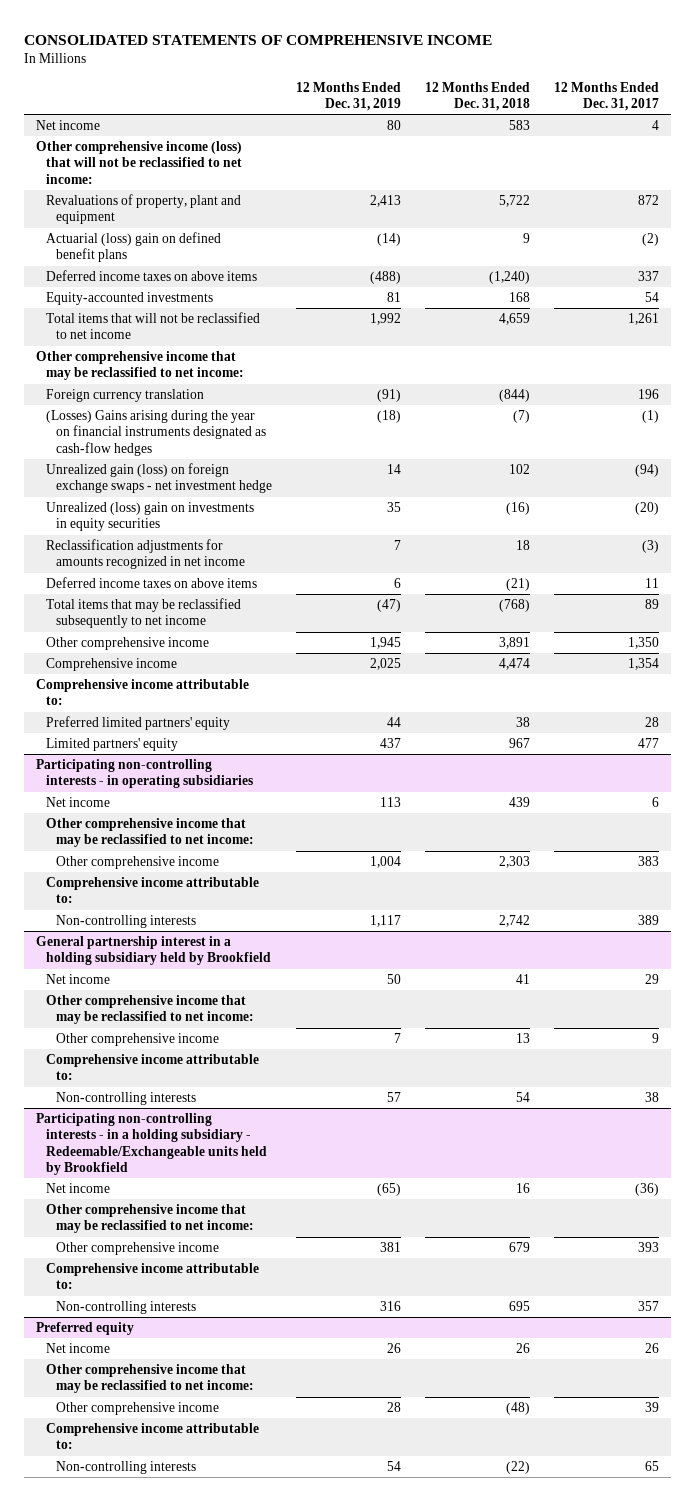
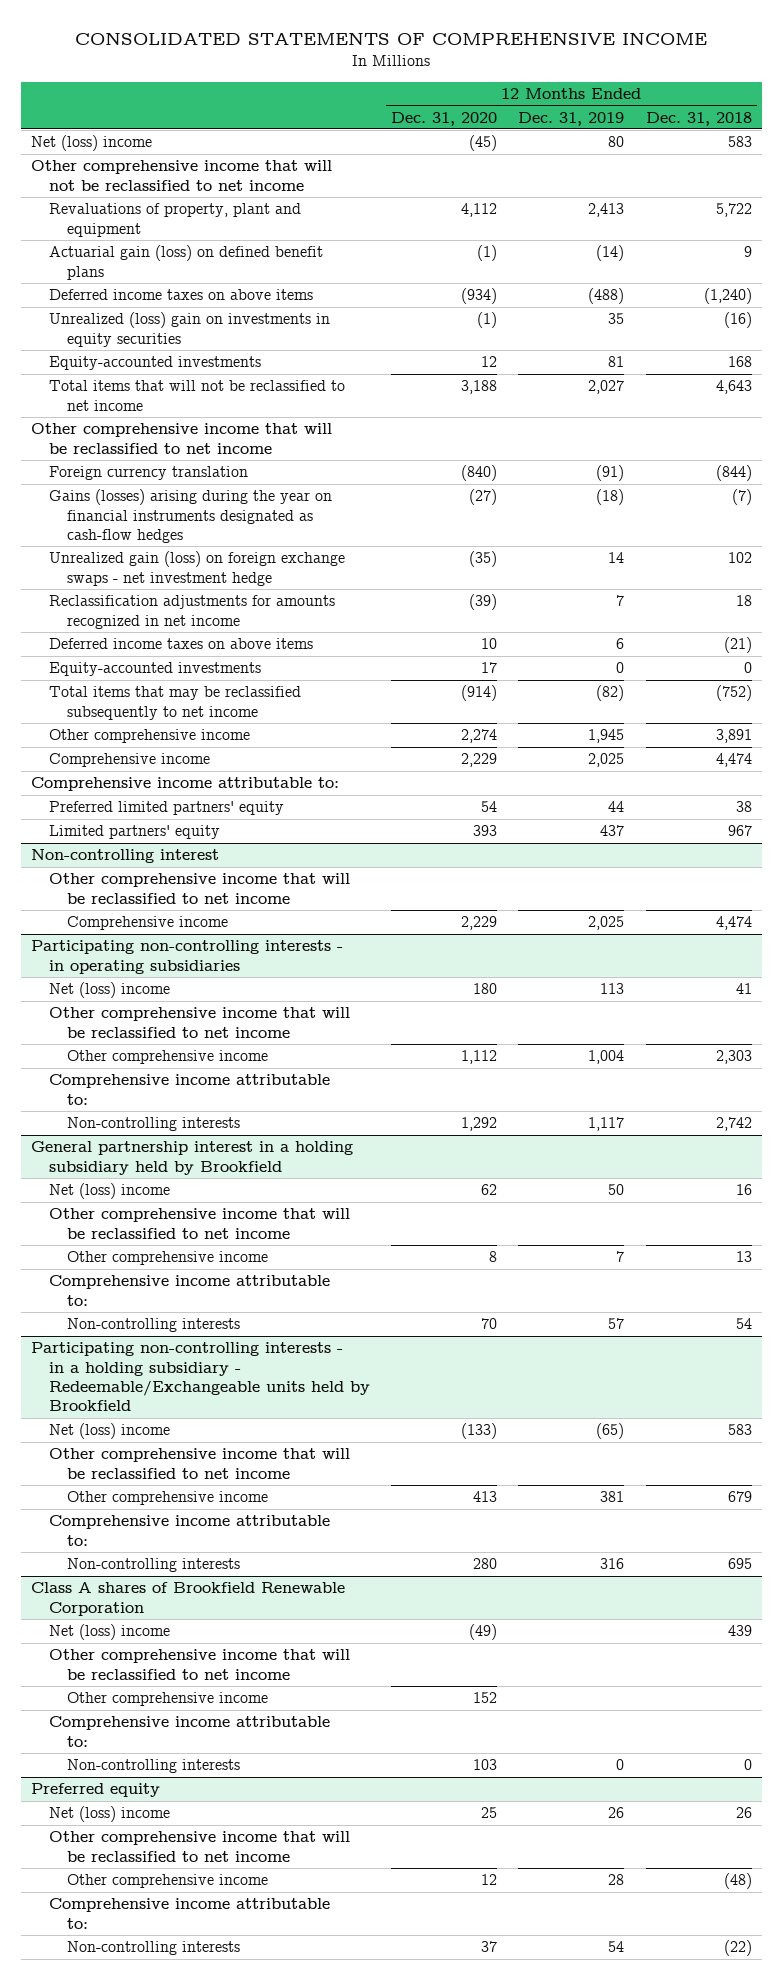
[553,81,659,111] 12 Months Ended Dec. 31, 2017 -> none
none -> [391,111,498,126] Dec. 31, 2020
[35,120,100,131] Net income -> [31,135,153,152] Net (loss) income
[35,141,242,184] Other comprehensive income (loss) that will not be reclassified to net income: -> [31,160,333,191] Other comprehensive income that will not be reclassified to net income
[45,232,221,263] Actuarial (loss) gain on defined benefit plans -> [49,245,324,280] Actuarial gain (loss) on defined benefit plans
[45,502,254,532] Unrealized (loss) gain on investments in equity securities -> [49,312,331,347] Unrealized (loss) gain on investments in equity securities
[369,313,401,326] 1,992 -> [588,380,625,395] 2,027
[498,313,530,326] 4,659 -> [715,380,752,395] 4,643
[35,351,244,381] Other comprehensive income that may be reclassified to net income: -> [31,423,333,454] Other comprehensive income that will be reclassified to net income
[45,410,266,456] (Losses) Gains arising during the year on financial instruments designated as cash-flow hedges -> [49,489,333,543] Gains (losses) arising during the year on financial instruments designated as cash-flow hedges
none -> [49,662,262,677] Equity-accounted investments
[376,599,401,613] (47) -> [596,685,625,702] (82)
[498,599,530,613] (768) -> [715,685,752,702] (752)
none -> [31,849,220,864] Non-controlling interest
none -> [49,873,351,904] Other comprehensive income that will be reclassified to net income
none -> [67,916,229,931] Comprehensive income
[45,797,110,808] Net income -> [49,982,171,999] Net (loss) income
[508,797,530,808] 439 -> [735,983,752,995] 41
[45,818,254,848] Other comprehensive income that may be reclassified to net income: -> [49,1007,351,1038] Other comprehensive income that will be reclassified to net income
[45,974,110,985] Net income -> [49,1183,171,1200] Net (loss) income
[515,974,530,985] 41 -> [735,1184,752,1196] 16
[45,995,254,1025] Other comprehensive income that may be reclassified to net income: -> [49,1208,351,1239] Other comprehensive income that will be reclassified to net income
[45,1183,110,1194] Net income -> [49,1423,171,1440] Net (loss) income
[515,1183,530,1194] 16 -> [727,1424,752,1436] 583
[45,1204,254,1234] Other comprehensive income that may be reclassified to net income: -> [49,1448,351,1479] Other comprehensive income that will be reclassified to net income
none -> [31,1582,346,1616] Class A shares of Brookfield Renewable Corporation
none -> [49,1624,171,1641] Net (loss) income
none -> [49,1649,351,1680] Other comprehensive income that will be reclassified to net income
none -> [67,1692,269,1707] Other comprehensive income
none -> [49,1716,331,1747] Comprehensive income attributable to:
none -> [67,1759,241,1774] Non-controlling interests
[45,1343,110,1354] Net income -> [49,1806,171,1823] Net (loss) income
[45,1364,254,1394] Other comprehensive income that may be reclassified to net income: -> [49,1831,351,1862] Other comprehensive income that will be reclassified to net income

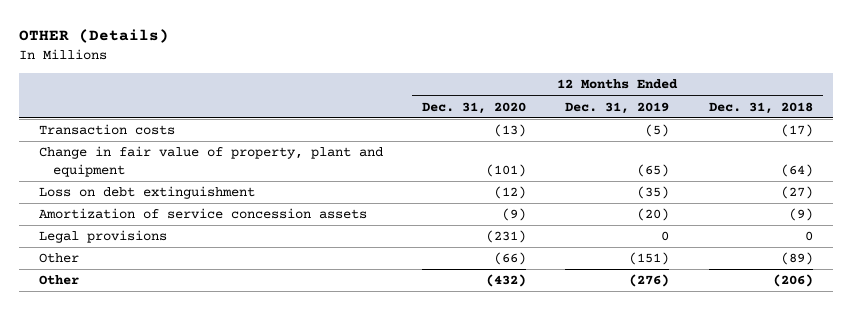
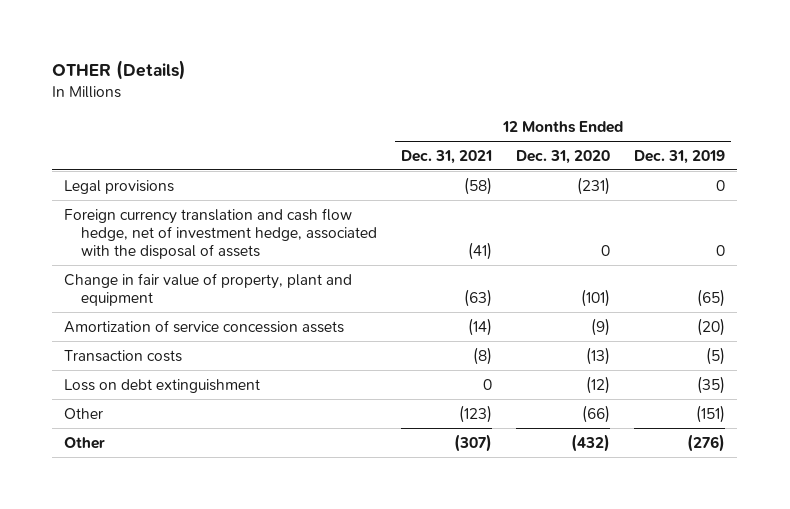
[708,101,813,114] Dec. 31, 2018 -> none
none -> [400,149,492,164] Dec. 31, 2021
[38,230,167,244] Legal provisions -> [64,179,175,194] Legal provisions
none -> [64,207,377,259] Foreign currency translation and cash flow hedge, net of investment hedge, associated with the disposal of assets
[38,124,175,136] Transaction costs -> [64,349,183,362] Transaction costs
[38,186,255,200] Loss on debt extinguishment -> [64,378,261,393] Loss on debt extinguishment

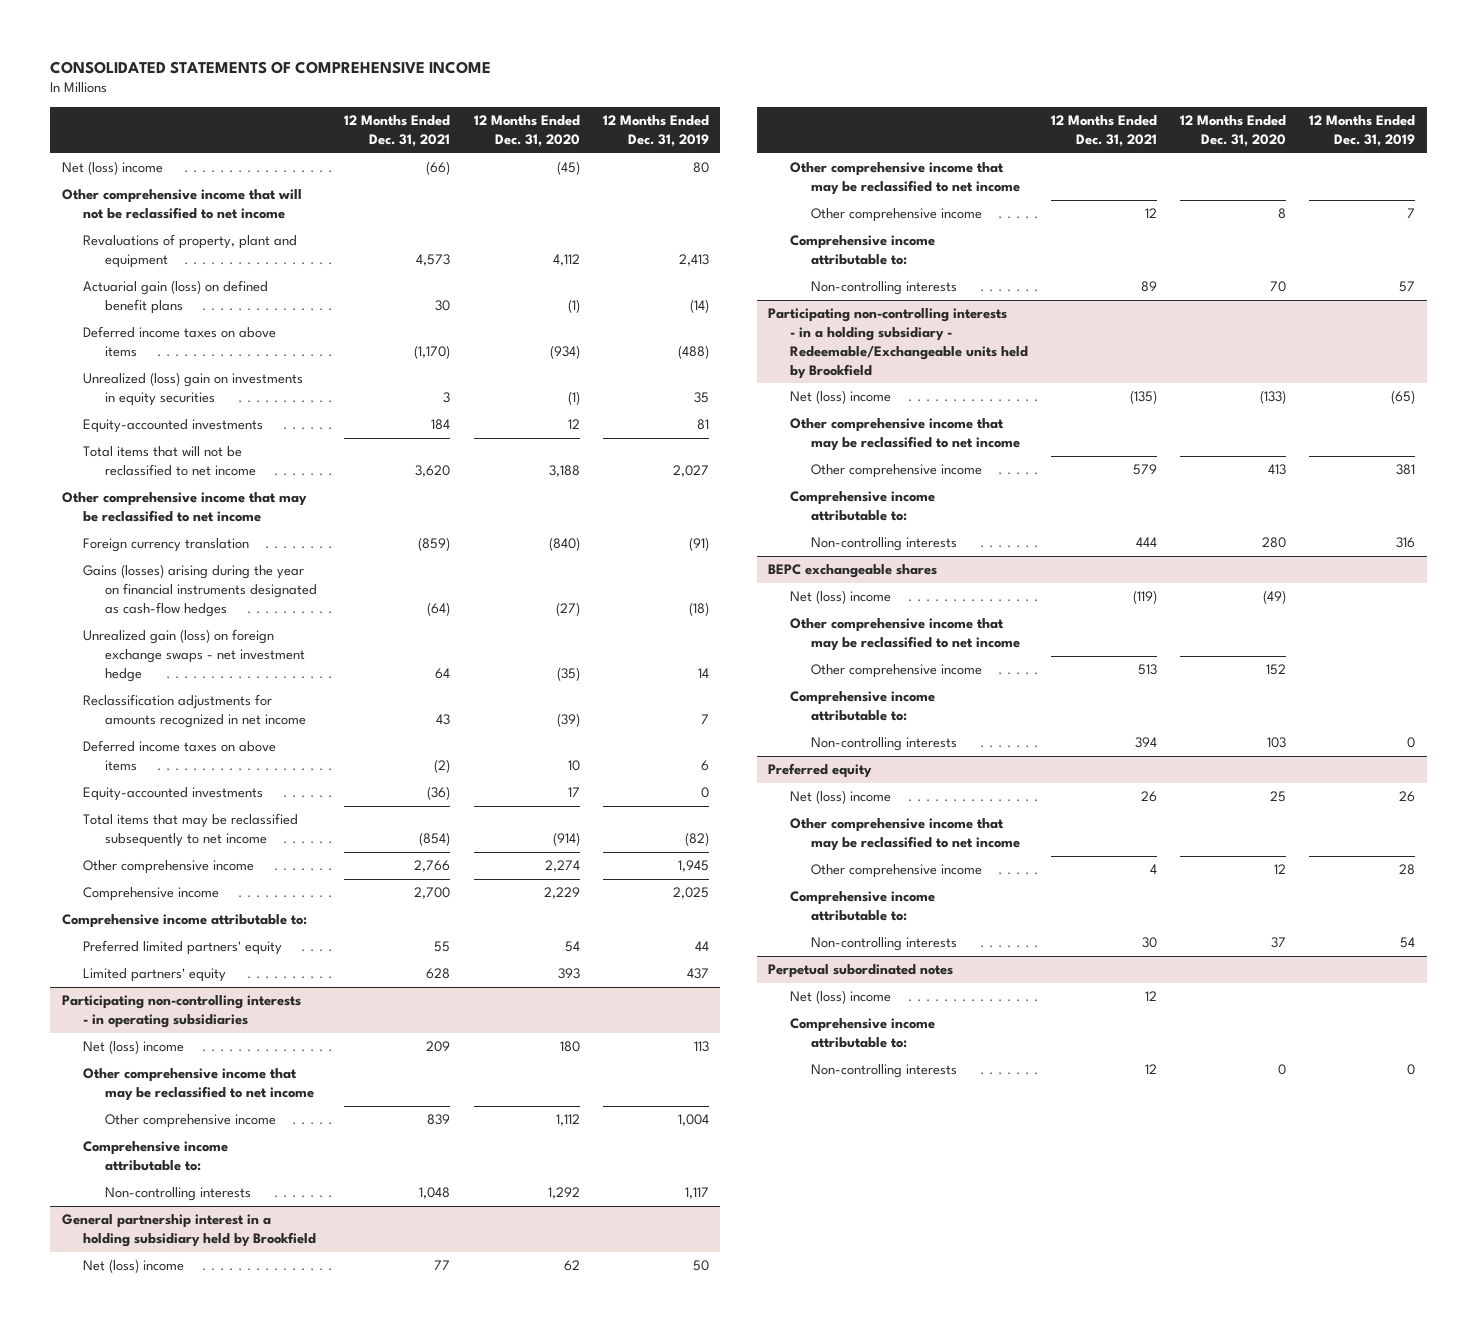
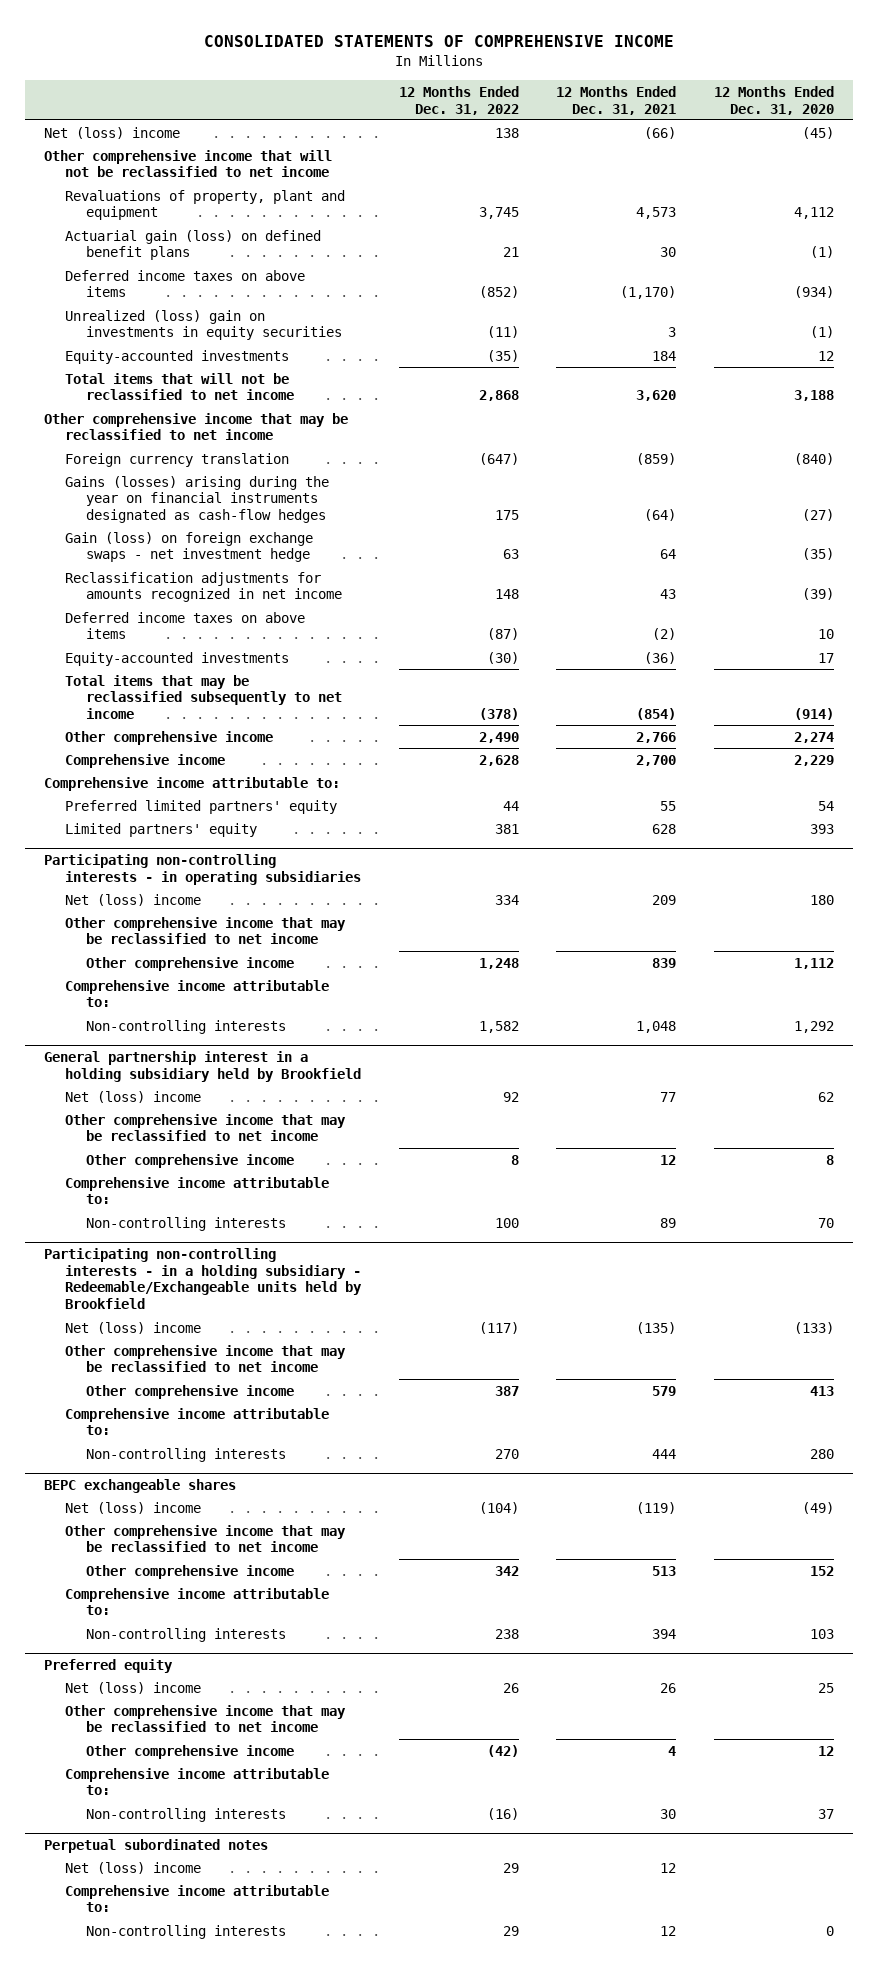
[602,115,709,148] 12 Months Ended Dec. 31, 2019 -> none
none -> [398,85,519,115] 12 Months Ended Dec. 31, 2022
[83,629,305,682] Unrealized gain (loss) on foreign exchange swaps - net investment hedge -> [64,531,313,563] Gain (loss) on foreign exchange swaps - net investment hedge

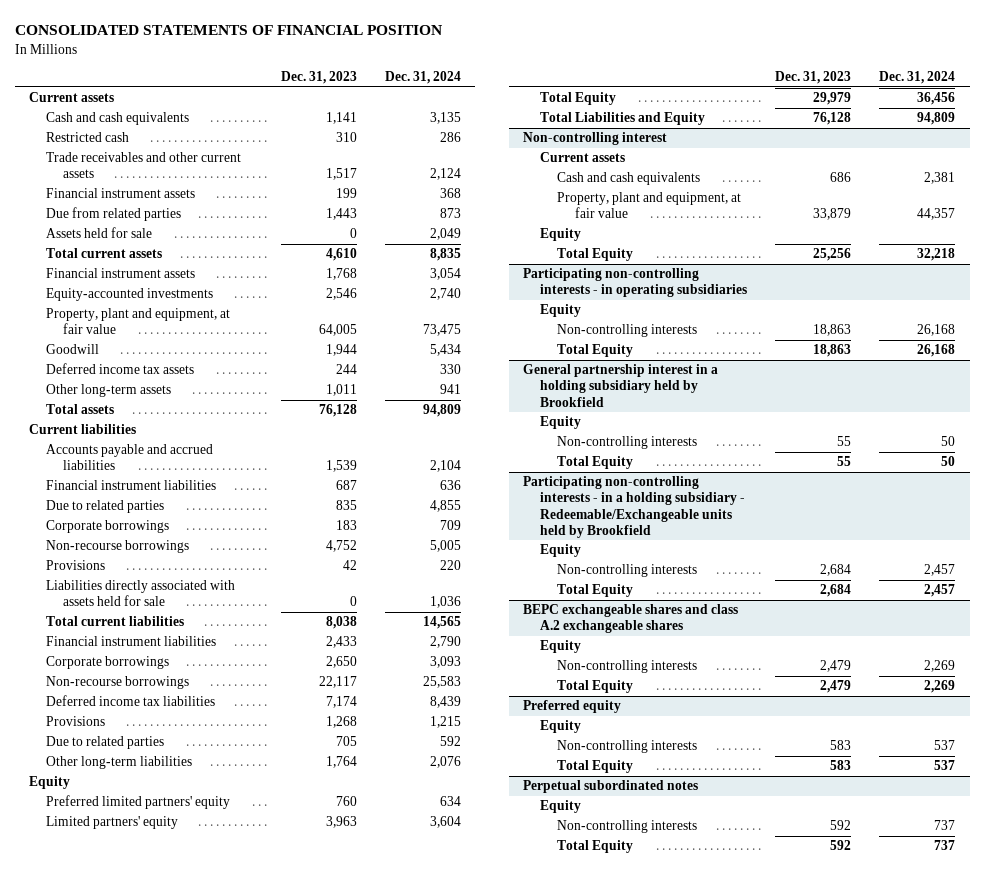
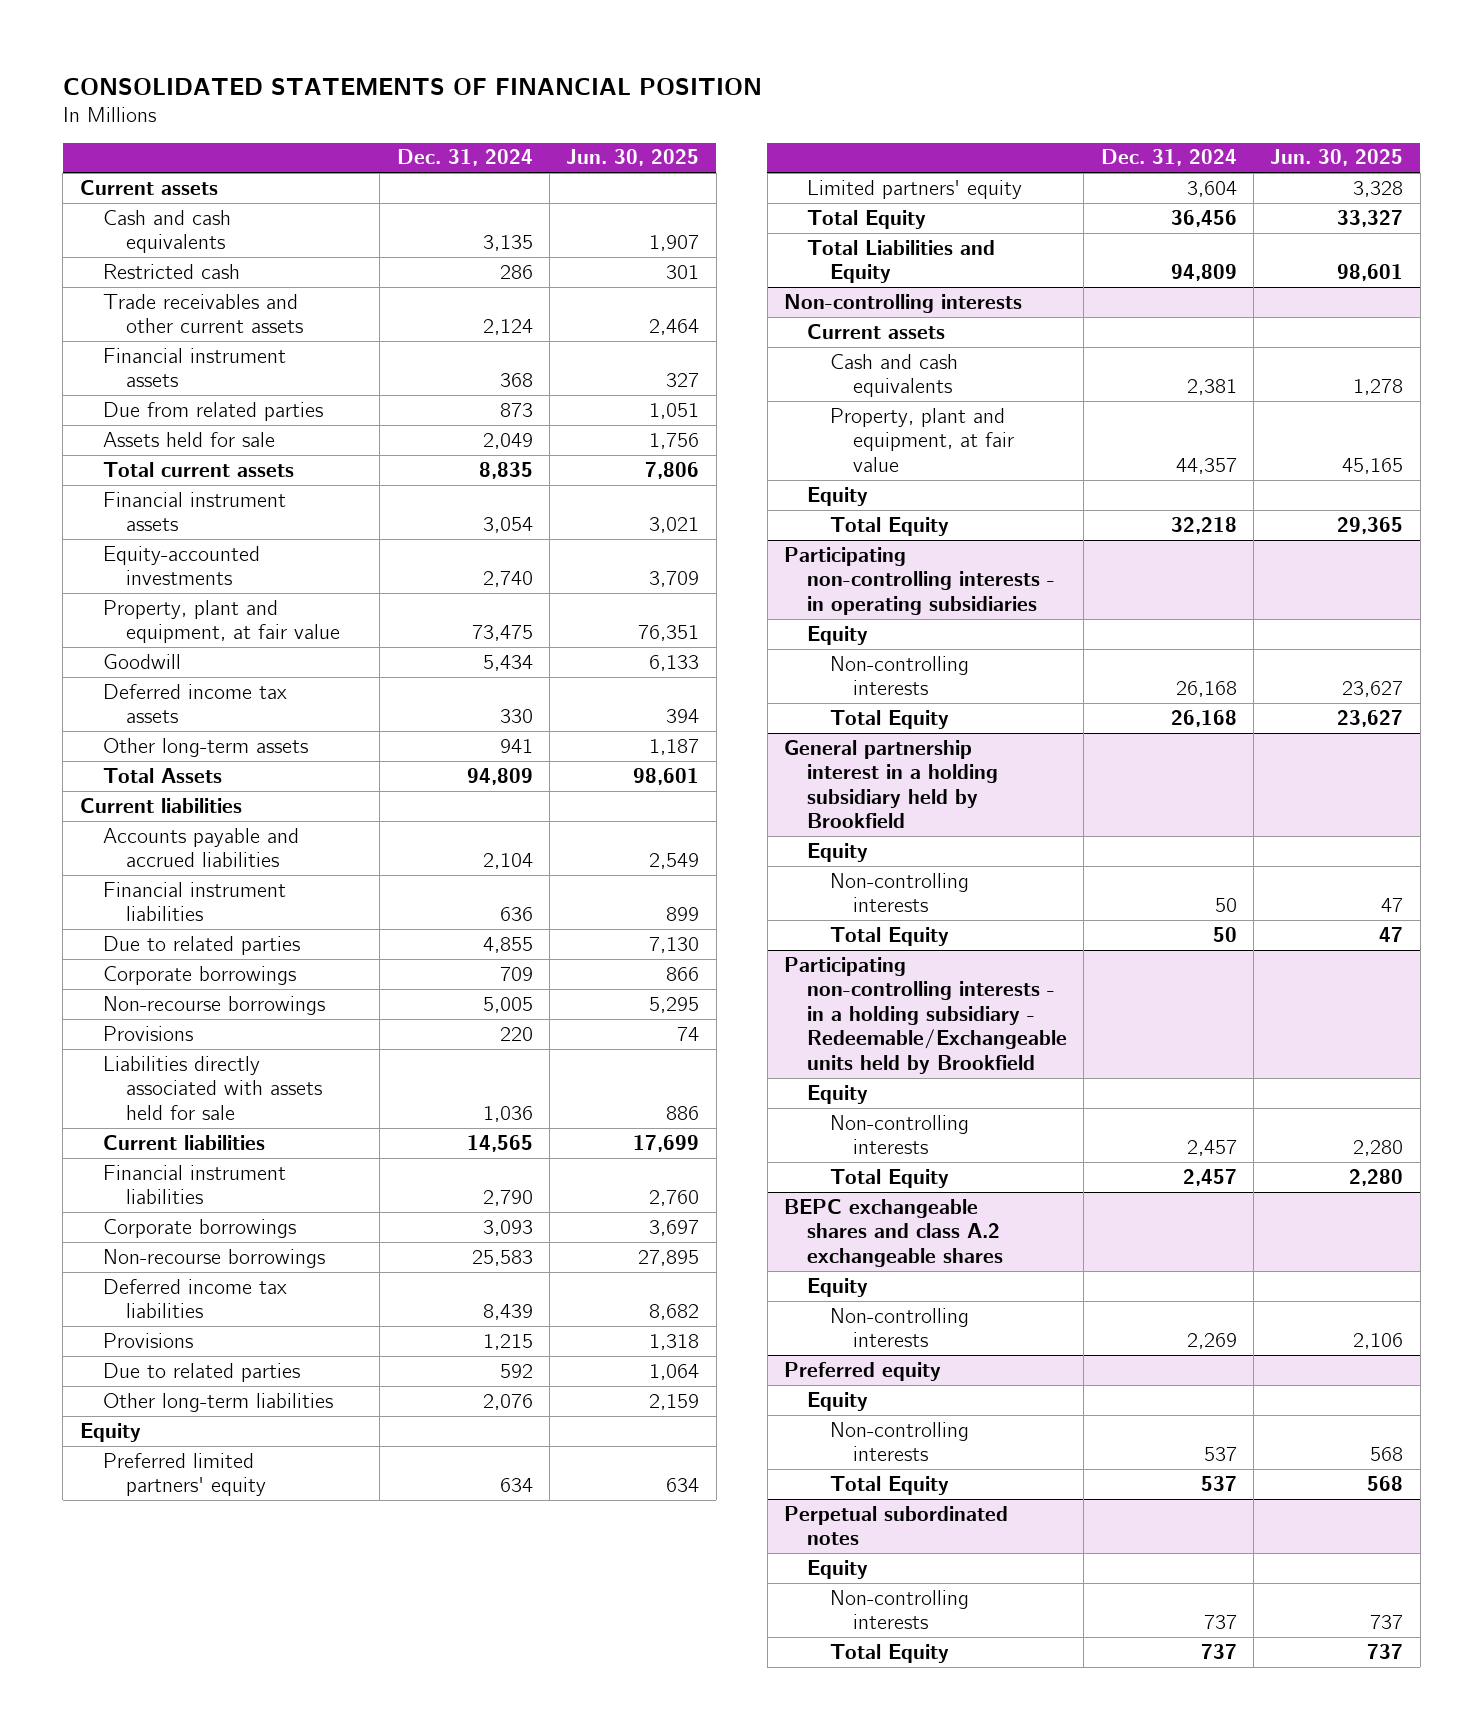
[280,71,357,85] Dec. 31, 2023 -> none
none -> [566,149,700,167] Jun. 30, 2025
[45,404,114,415] Total assets -> [102,767,222,783] Total Assets
[45,616,184,627] Total current liabilities -> [102,1134,265,1150] Current liabilities
[522,132,667,146] Non-controlling interest -> [783,293,1022,313] Non-controlling interests
[557,680,634,694] Total Equity -> none

